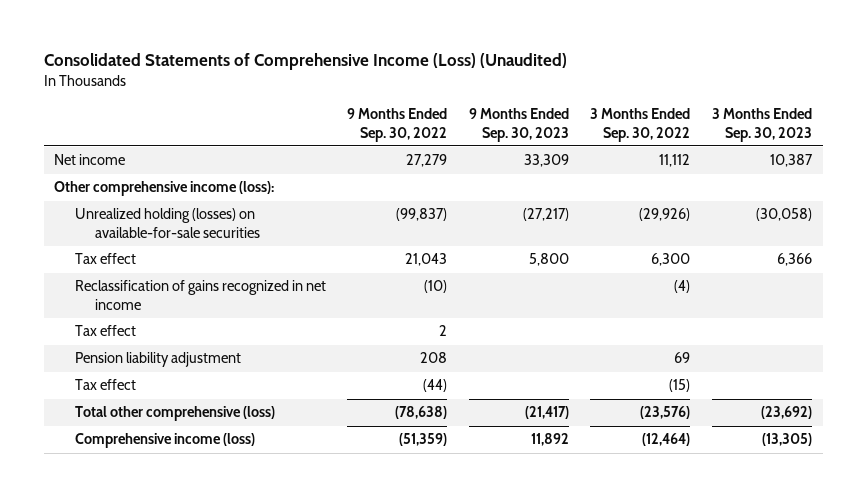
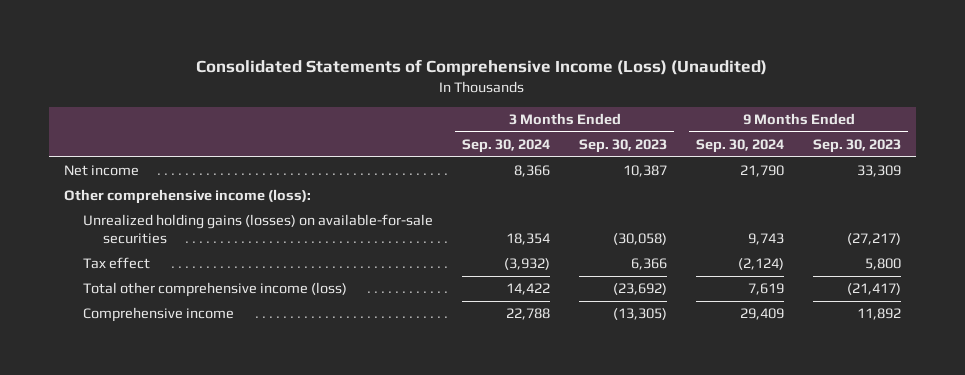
[347,108,448,142] 9 Months Ended Sep. 30, 2022 -> none
[590,108,691,142] 3 Months Ended Sep. 30, 2022 -> none
none -> [462,139,551,154] Sep. 30, 2024
none -> [696,139,785,154] Sep. 30, 2024
[74,208,260,238] Unrealized holding (losses) on available-for-sale securities -> [83,214,434,244] Unrealized holding gains (losses) on available-for-sale securities
[74,280,326,310] Reclassification of gains recognized in net income -> none
[74,325,136,337] Tax effect -> none
[74,352,241,368] Pension liability adjustment -> none
[74,379,136,391] Tax effect -> none
[74,406,275,422] Total other comprehensive (loss) -> [83,282,348,298] Total other comprehensive income (loss)
[74,433,255,449] Comprehensive income (loss) -> [83,307,235,323] Comprehensive income

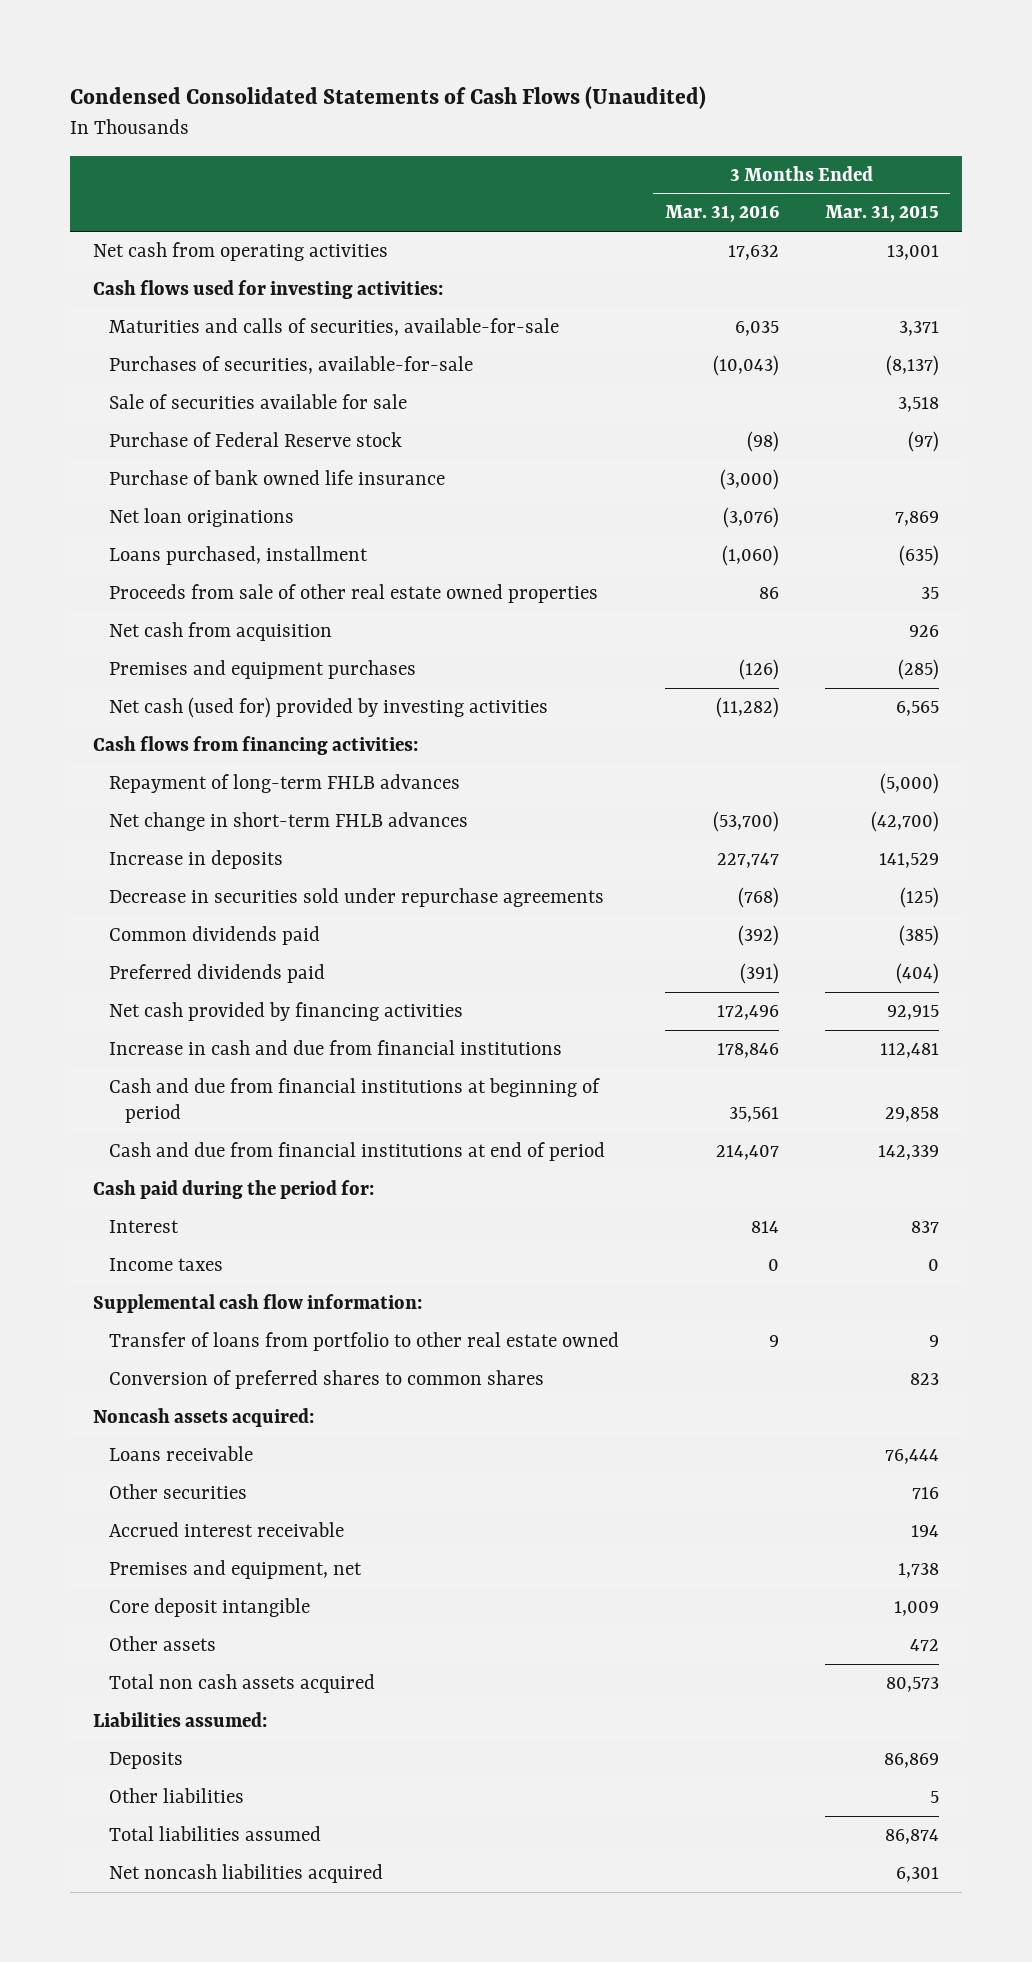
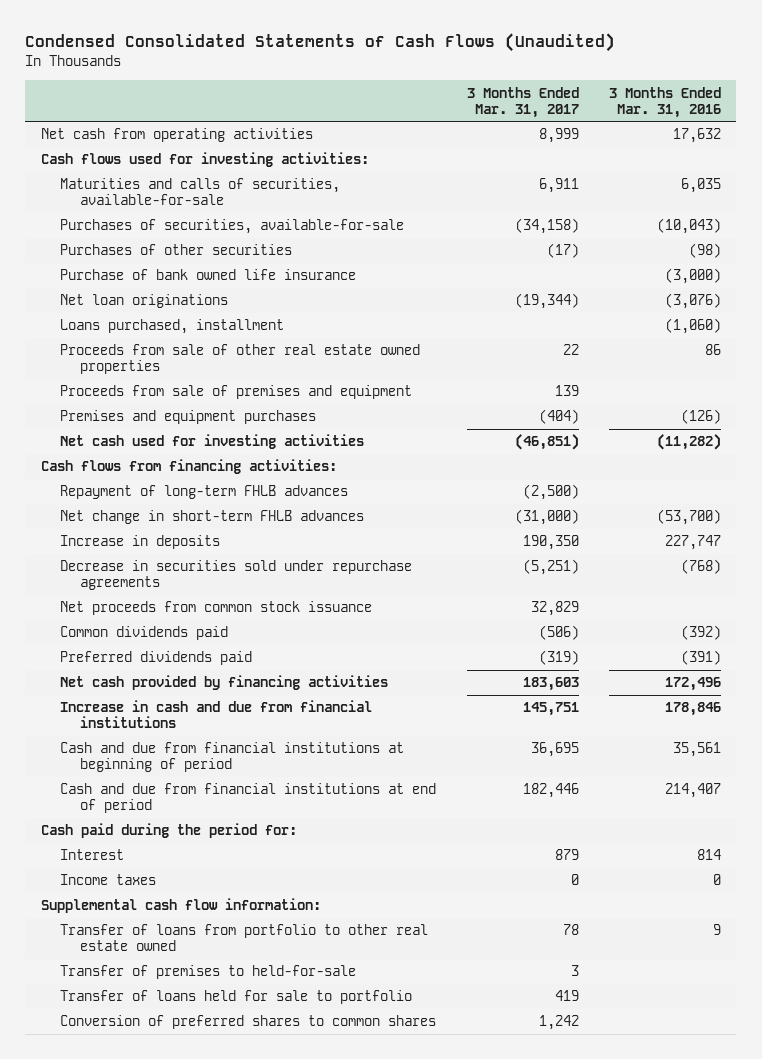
[824,205,939,223] Mar. 31, 2015 -> none
none -> [466,86,579,118] 3 Months Ended Mar. 31, 2017
[108,394,407,410] Sale of securities available for sale -> none
[108,432,402,448] Purchase of Federal Reserve stock -> none
none -> [60,244,293,256] Purchases of other securities
[108,622,332,642] Net cash from acquisition -> none
none -> [60,385,413,400] Proceeds from sale of premises and equipment
[108,697,548,719] Net cash (used for) provided by investing activities -> [60,434,365,450] Net cash used for investing activities
none -> [60,601,373,616] Net proceeds from common stock issuance
none -> [60,965,357,980] Transfer of premises to held-for-sale
none -> [60,990,413,1005] Transfer of loans held for sale to portfolio
[93,1408,315,1428] Noncash assets acquired: -> none
[108,1446,253,1462] Loans receivable -> none
[108,1484,247,1500] Other securities -> none
[108,1522,344,1538] Accrued interest receivable -> none
[108,1560,362,1580] Premises and equipment, net -> none
[108,1598,310,1618] Core deposit intangible -> none
[108,1636,216,1652] Other assets -> none
[108,1674,375,1694] Total non cash assets acquired -> none
[93,1712,268,1728] Liabilities assumed: -> none
[108,1752,183,1770] Deposits -> none
[108,1788,244,1804] Other liabilities -> none
[108,1826,321,1842] Total liabilities assumed -> none
[108,1864,383,1884] Net noncash liabilities acquired -> none

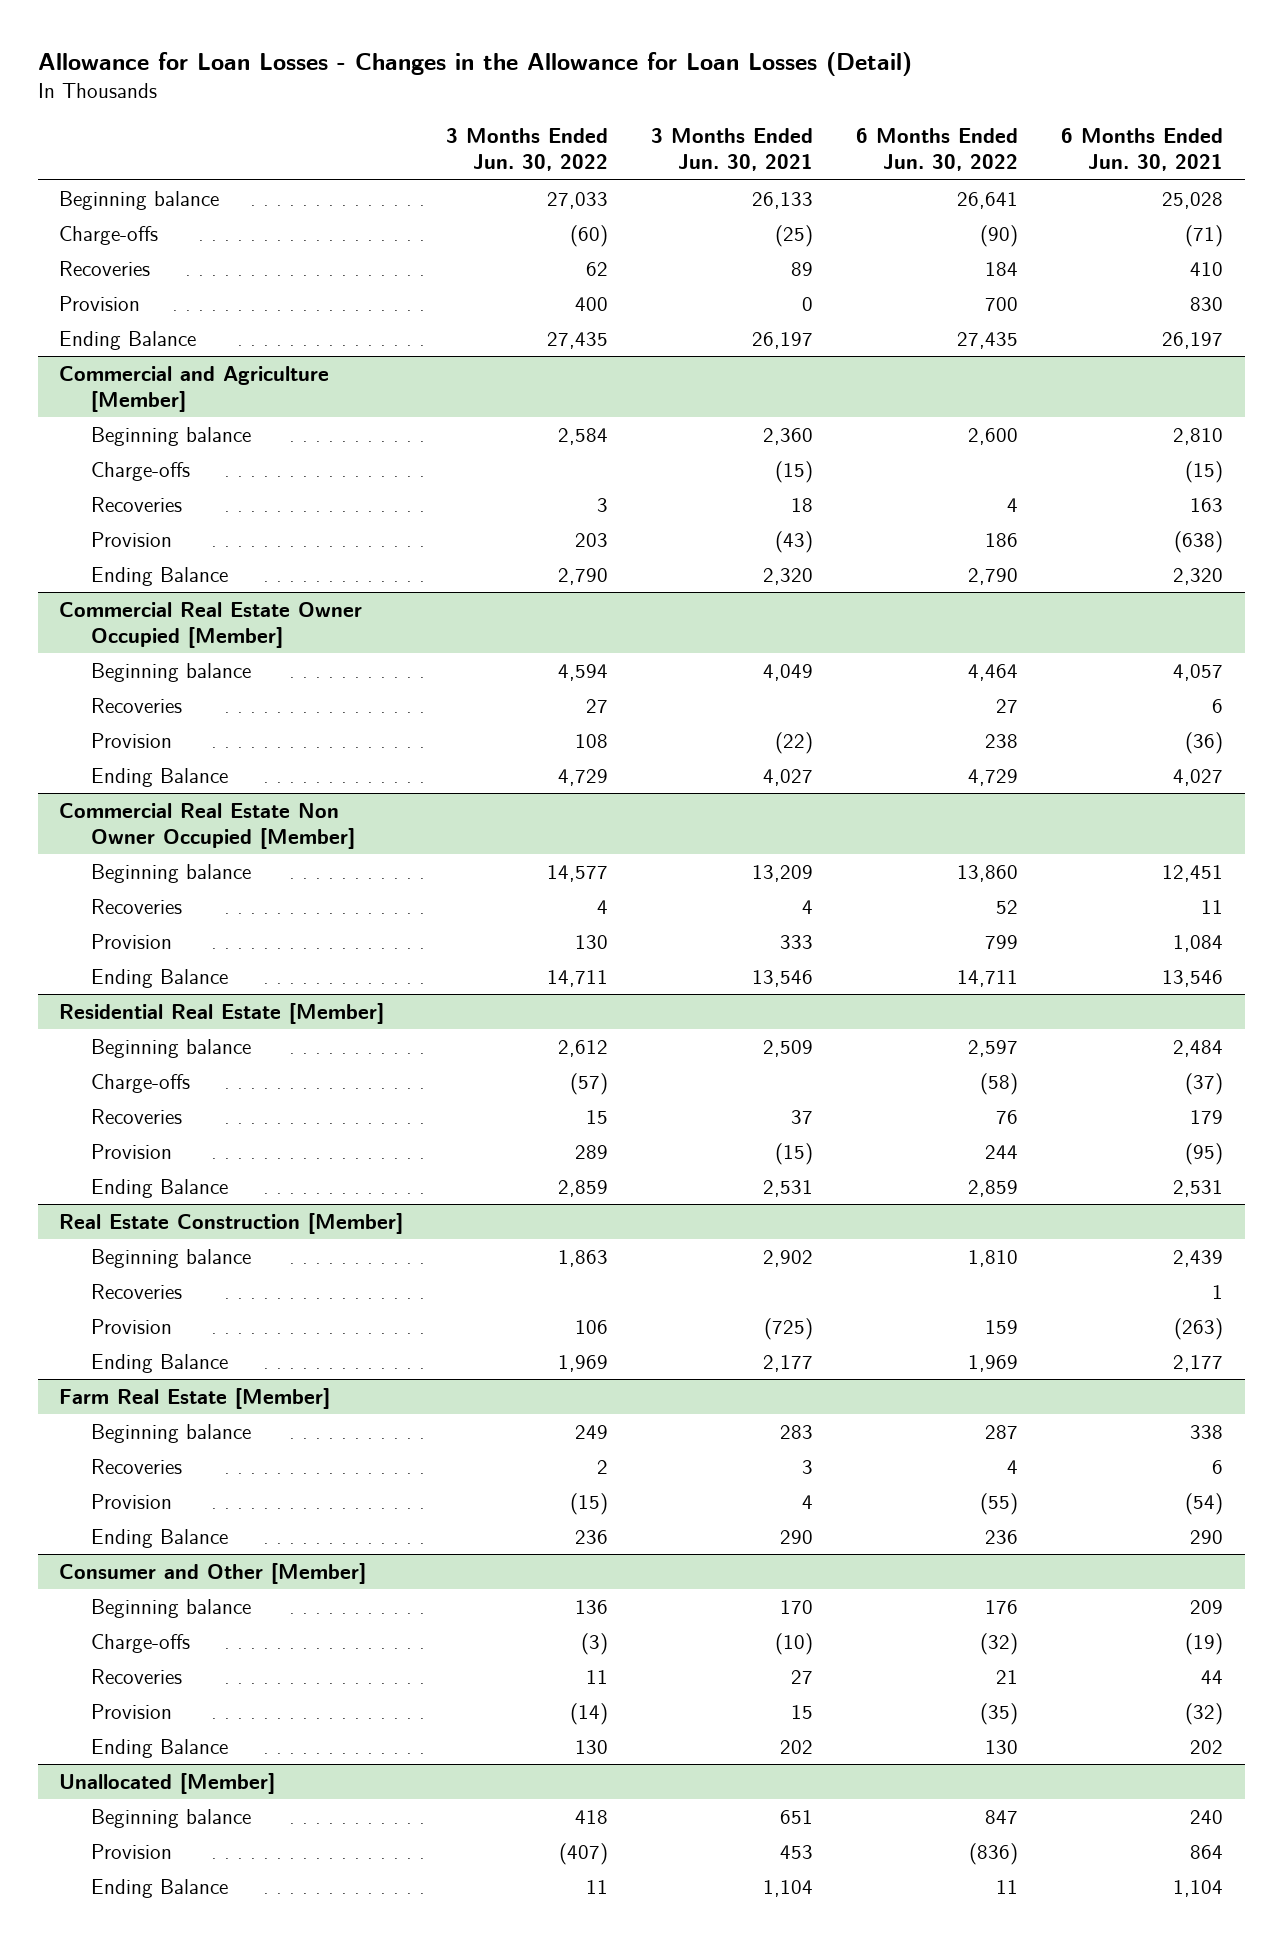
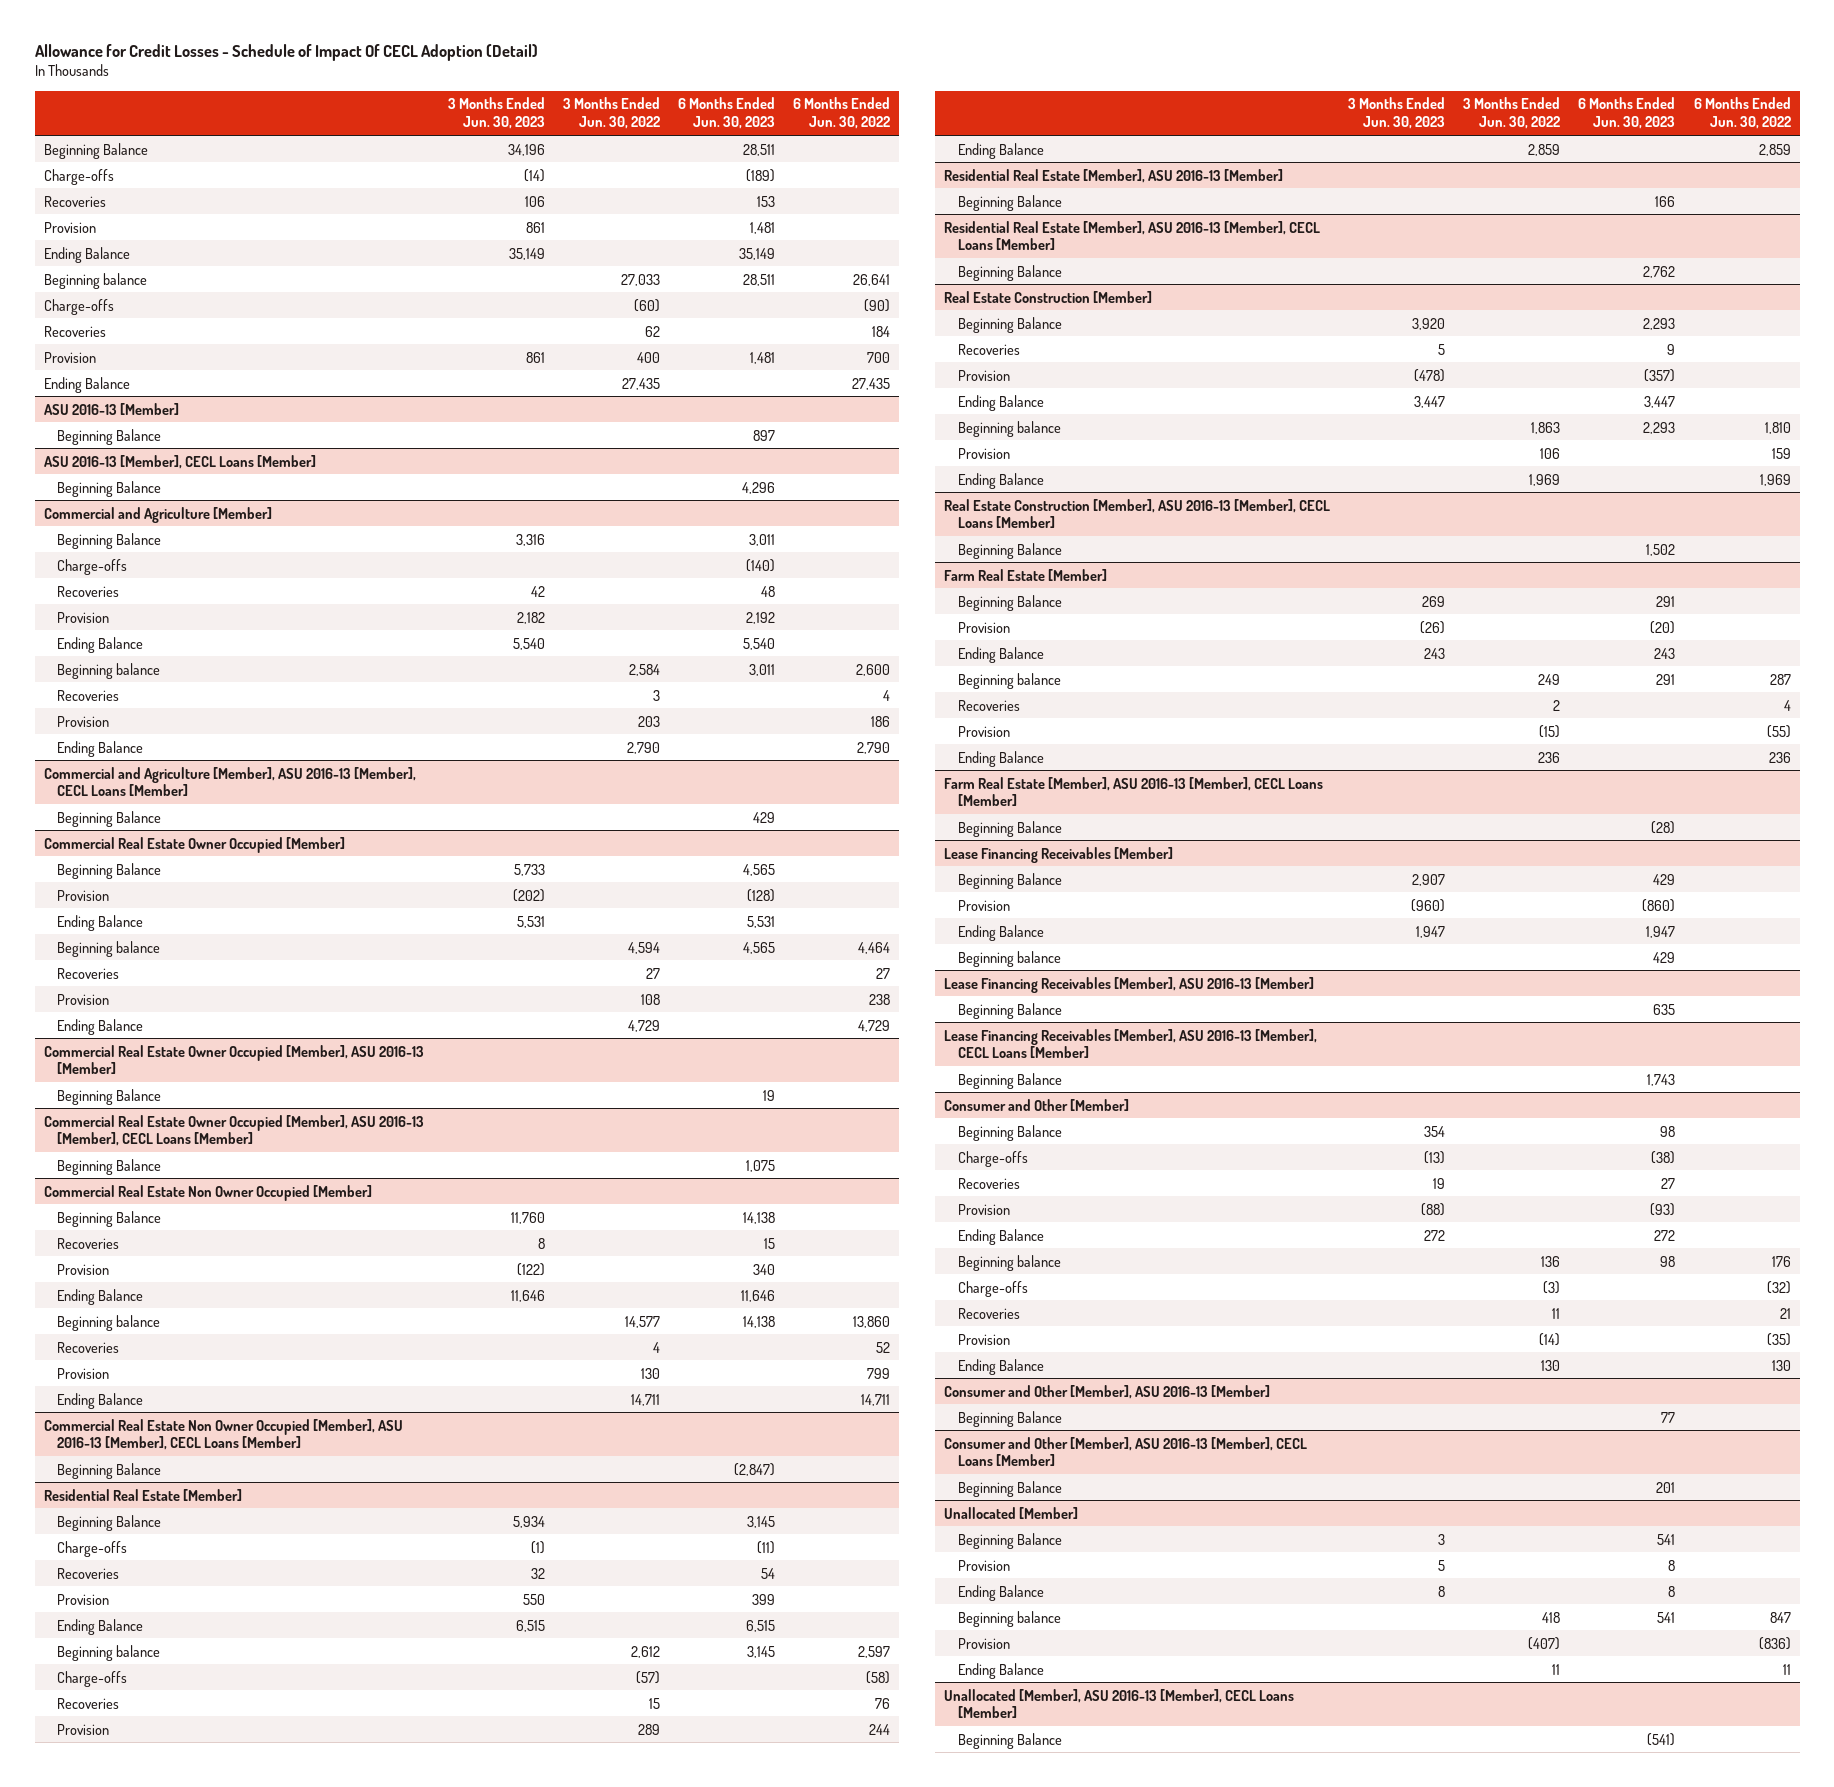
[37,51,912,76] Allowance for Loan Losses - Changes in the Allowance for Loan Losses (Detail) -> [34,43,538,61] Allowance for Credit Losses - Schedule of Impact Of CECL Adoption (Detail)
[651,128,814,172] 3 Months Ended Jun. 30, 2021 -> none
[1061,128,1224,172] 6 Months Ended Jun. 30, 2021 -> none
none -> [447,97,545,130] 3 Months Ended Jun. 30, 2023
none -> [677,97,775,130] 6 Months Ended Jun. 30, 2023
none -> [43,142,148,159] Beginning Balance
none -> [43,168,114,185] Charge-offs
none -> [43,195,106,207] Recoveries
none -> [43,221,96,233] Provision
none -> [43,246,130,263] Ending Balance
none -> [43,402,179,415] ASU 2016-13 [Member]
none -> [57,428,162,445] Beginning Balance
none -> [43,454,316,469] ASU 2016-13 [Member], CECL Loans [Member]
none -> [57,480,162,497] Beginning Balance
none -> [57,532,162,549] Beginning Balance
none -> [57,585,120,597] Recoveries
none -> [57,611,110,623] Provision
none -> [57,636,144,653] Ending Balance
[91,426,252,446] Beginning balance -> [57,662,161,679] Beginning balance
none -> [43,766,416,797] Commercial and Agriculture [Member], ASU 2016-13 [Member], CECL Loans [Member]
none -> [57,810,162,827] Beginning Balance
none -> [57,862,162,879] Beginning Balance
none -> [57,889,110,901] Provision
none -> [57,914,144,931] Ending Balance
none -> [43,1044,424,1075] Commercial Real Estate Owner Occupied [Member], ASU 2016-13 [Member]
none -> [57,1088,162,1105] Beginning Balance
none -> [43,1114,424,1147] Commercial Real Estate Owner Occupied [Member], ASU 2016-13 [Member], CECL Loans [Member]
none -> [57,1158,162,1175] Beginning Balance
none -> [57,1210,162,1227] Beginning Balance
none -> [57,1237,120,1249] Recoveries
none -> [57,1263,110,1275] Provision
none -> [57,1288,144,1305] Ending Balance
none -> [43,1418,403,1451] Commercial Real Estate Non Owner Occupied [Member], ASU 2016-13 [Member], CECL Loans [Member]
none -> [57,1462,162,1479] Beginning Balance
none -> [57,1514,162,1531] Beginning Balance
none -> [57,1540,128,1557] Charge-offs
none -> [57,1567,120,1579] Recoveries
none -> [57,1593,110,1605] Provision
none -> [57,1618,144,1635] Ending Balance
none -> [944,168,1284,183] Residential Real Estate [Member], ASU 2016-13 [Member]
none -> [957,194,1062,211] Beginning Balance
none -> [944,220,1321,251] Residential Real Estate [Member], ASU 2016-13 [Member], CECL Loans [Member]
none -> [957,264,1062,281] Beginning Balance
none -> [957,316,1062,333] Beginning Balance
none -> [957,369,1010,381] Provision
none -> [957,394,1044,411] Ending Balance
[91,1248,252,1268] Beginning balance -> [957,420,1061,437] Beginning balance
none -> [944,498,1331,529] Real Estate Construction [Member], ASU 2016-13 [Member], CECL Loans [Member]
none -> [957,542,1062,559] Beginning Balance
none -> [957,594,1062,611] Beginning Balance
none -> [957,621,1010,633] Provision
none -> [957,646,1044,663] Ending Balance
none -> [944,776,1324,807] Farm Real Estate [Member], ASU 2016-13 [Member], CECL Loans [Member]
none -> [957,820,1062,837] Beginning Balance
none -> [944,846,1174,863] Lease Financing Receivables [Member]
none -> [957,872,1062,889] Beginning Balance
none -> [957,899,1010,911] Provision
none -> [957,924,1044,941] Ending Balance
none -> [957,950,1061,967] Beginning balance
none -> [944,976,1315,993] Lease Financing Receivables [Member], ASU 2016-13 [Member]
none -> [957,1002,1062,1019] Beginning Balance
none -> [944,1028,1318,1059] Lease Financing Receivables [Member], ASU 2016-13 [Member], CECL Loans [Member]
none -> [957,1072,1062,1089] Beginning Balance
none -> [957,1124,1062,1141] Beginning Balance
none -> [957,1150,1028,1167] Charge-offs
none -> [957,1177,1020,1189] Recoveries
none -> [957,1203,1010,1215] Provision
none -> [957,1228,1044,1245] Ending Balance
none -> [944,1384,1271,1399] Consumer and Other [Member], ASU 2016-13 [Member]
none -> [957,1410,1062,1427] Beginning Balance
none -> [944,1436,1308,1467] Consumer and Other [Member], ASU 2016-13 [Member], CECL Loans [Member]
none -> [957,1480,1062,1497] Beginning Balance
none -> [957,1532,1062,1549] Beginning Balance
none -> [957,1559,1010,1571] Provision
none -> [957,1584,1044,1601] Ending Balance
none -> [944,1688,1295,1719] Unallocated [Member], ASU 2016-13 [Member], CECL Loans [Member]
none -> [957,1732,1062,1749] Beginning Balance

